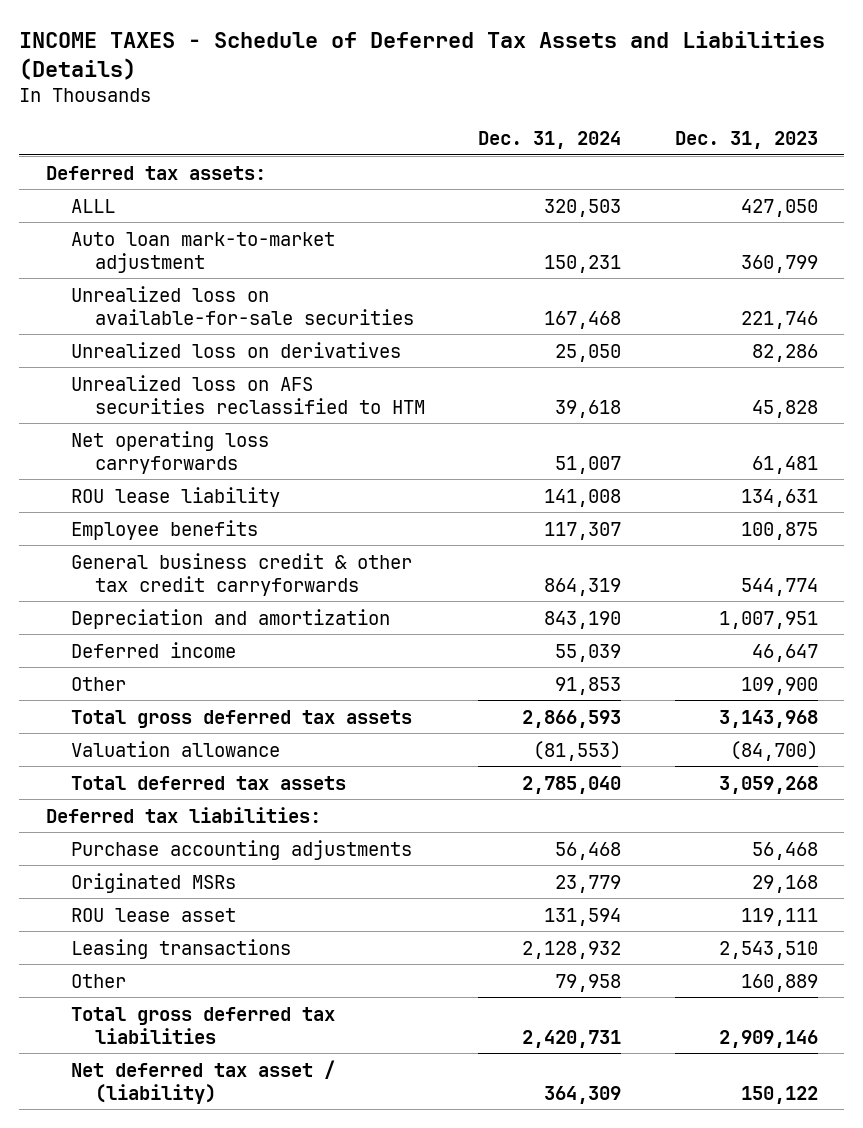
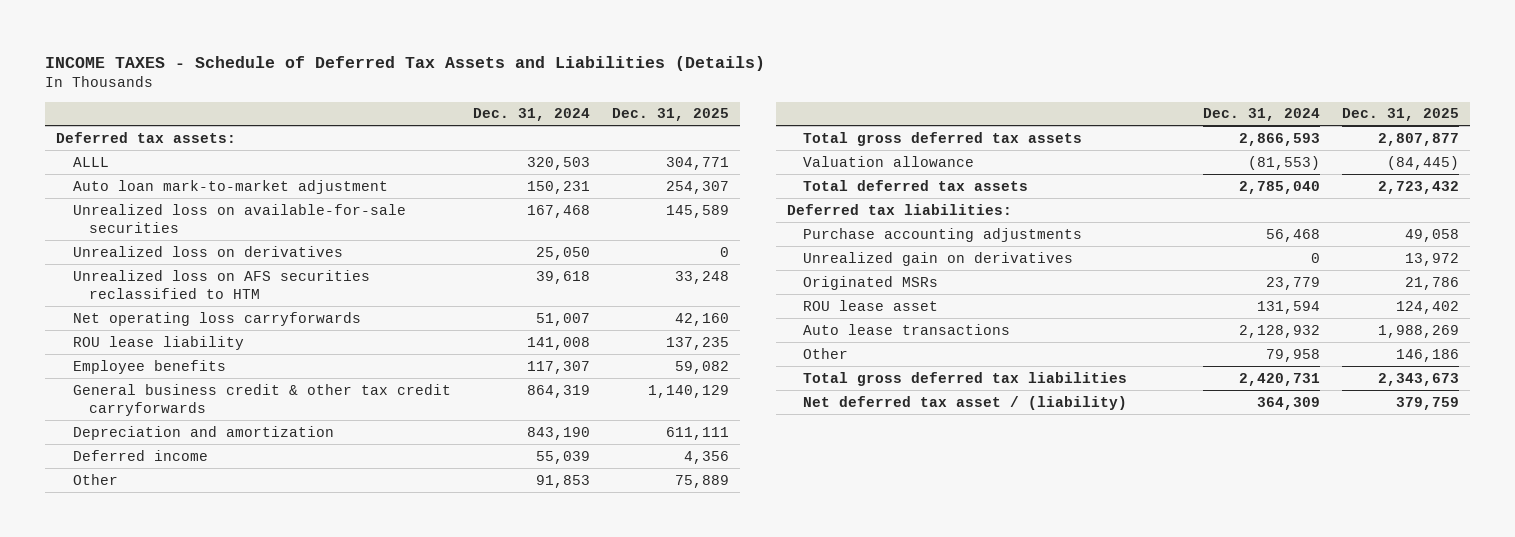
[674,130,818,149] Dec. 31, 2023 -> none
none -> [611,108,729,122] Dec. 31, 2025
none -> [803,251,1074,266] Unrealized gain on derivatives
[70,938,291,959] Leasing transactions -> [803,323,1011,335] Auto lease transactions

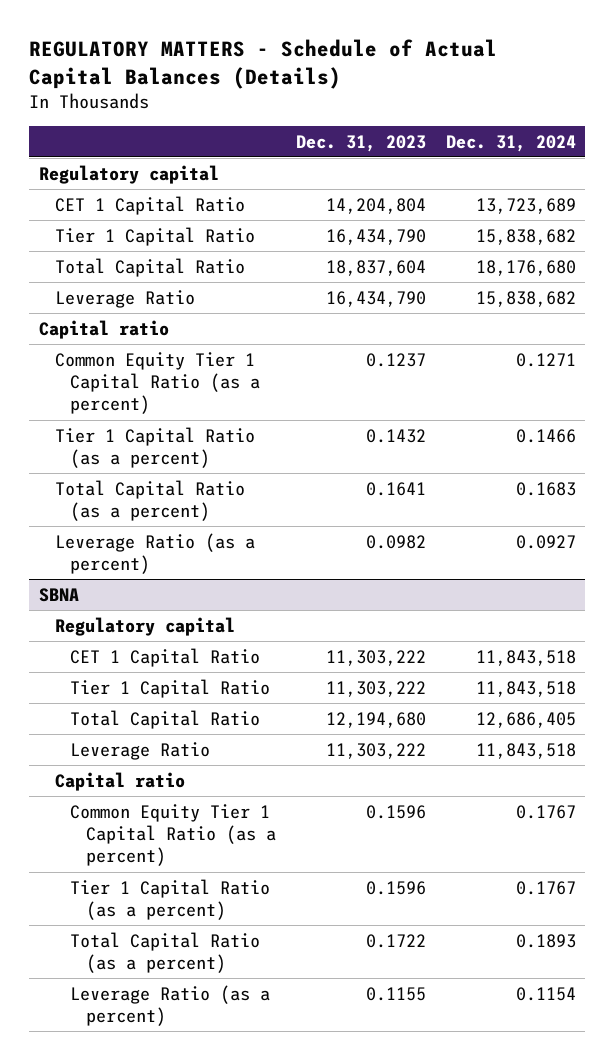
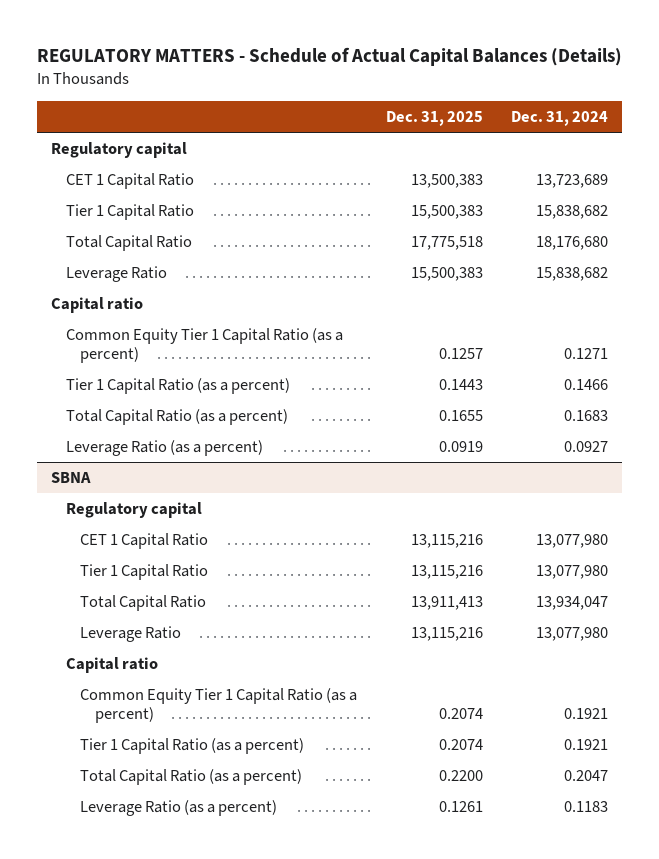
[295,134,426,152] Dec. 31, 2023 -> none
none -> [385,110,483,126] Dec. 31, 2025
[475,649,576,666] 11,843,518 -> [536,534,609,549] 13,077,980
[475,680,576,697] 11,843,518 -> [536,565,609,580] 13,077,980
[475,711,576,728] 12,686,405 -> [536,596,609,611] 13,934,047
[475,742,576,759] 11,843,518 -> [536,627,609,642] 13,077,980
[515,804,576,819] 0.1767 -> [564,707,609,719] 0.1921
[515,880,576,895] 0.1767 -> [564,739,609,751] 0.1921
[515,933,576,948] 0.1893 -> [564,770,609,782] 0.2047
[515,986,576,1001] 0.1154 -> [564,801,609,813] 0.1183

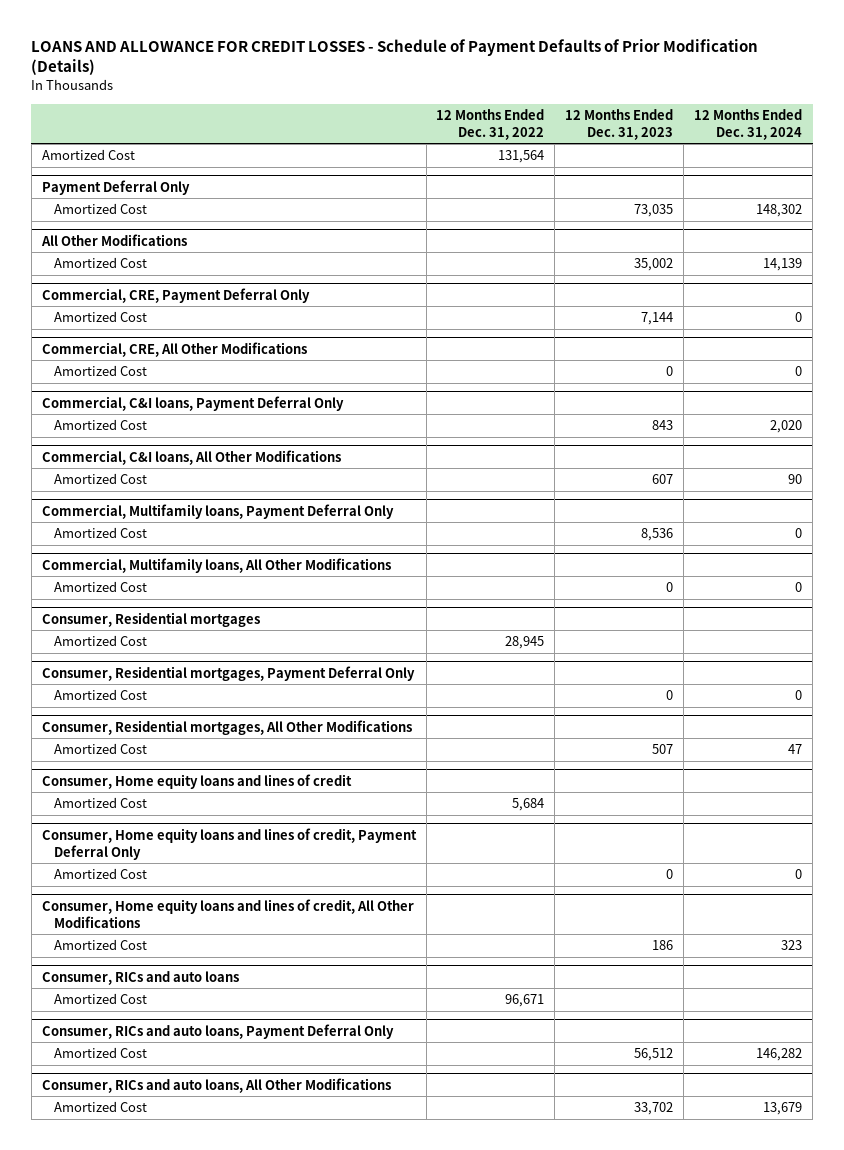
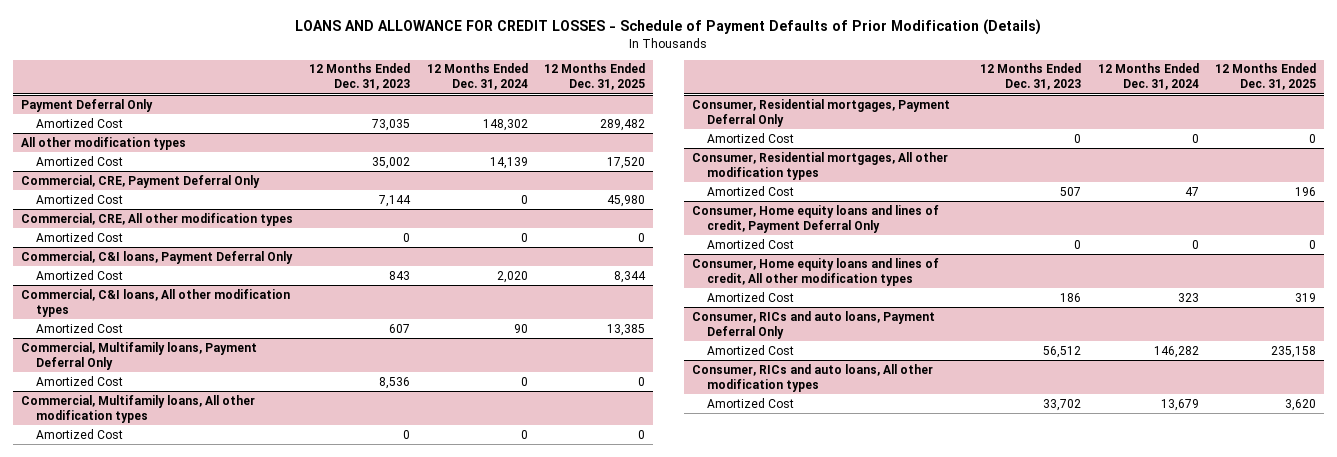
[436,108,545,140] 12 Months Ended Dec. 31, 2022 -> none
none -> [544,63,646,91] 12 Months Ended Dec. 31, 2025
[41,149,135,161] Amortized Cost -> none
[40,233,187,246] All Other Modifications -> [20,136,186,150] All other modification types
[41,341,307,357] Commercial, CRE, All Other Modifications -> [20,212,293,226] Commercial, CRE, All other modification types
[41,449,341,465] Commercial, C&I loans, All Other Modifications -> [20,288,290,317] Commercial, C&I loans, All other modification types
[41,557,391,573] Commercial, Multifamily loans, All Other Modifications -> [20,394,255,423] Commercial, Multifamily loans, All other modification types
[41,611,260,627] Consumer, Residential mortgages -> none
[54,635,148,647] Amortized Cost -> none
[41,719,412,735] Consumer, Residential mortgages, All Other Modifications -> [691,151,948,180] Consumer, Residential mortgages, All other modification types
[41,773,352,789] Consumer, Home equity loans and lines of credit -> none
[54,797,148,809] Amortized Cost -> none
[41,898,414,928] Consumer, Home equity loans and lines of credit, All Other Modifications -> [691,257,939,286] Consumer, Home equity loans and lines of credit, All other modification types
[41,970,239,985] Consumer, RICs and auto loans -> none
[54,993,148,1005] Amortized Cost -> none
[41,1077,391,1093] Consumer, RICs and auto loans, All Other Modifications -> [691,363,933,392] Consumer, RICs and auto loans, All other modification types

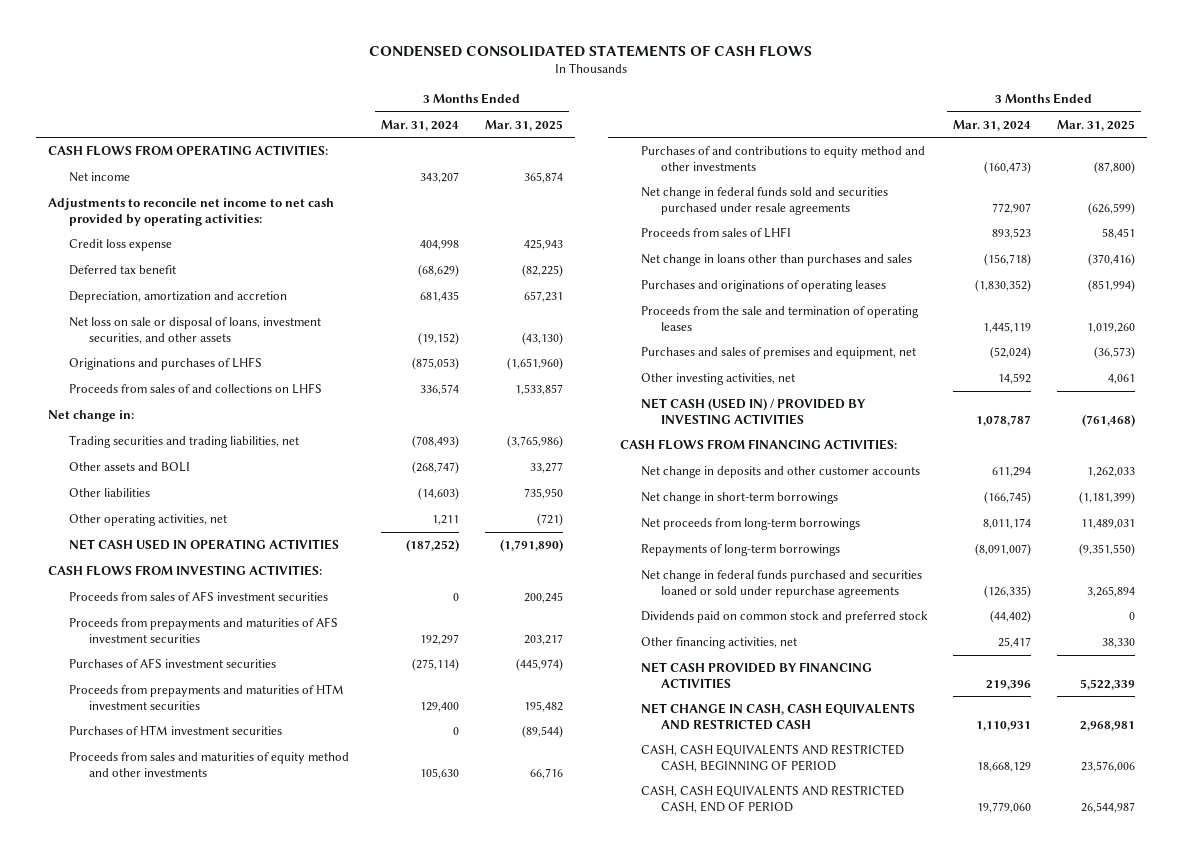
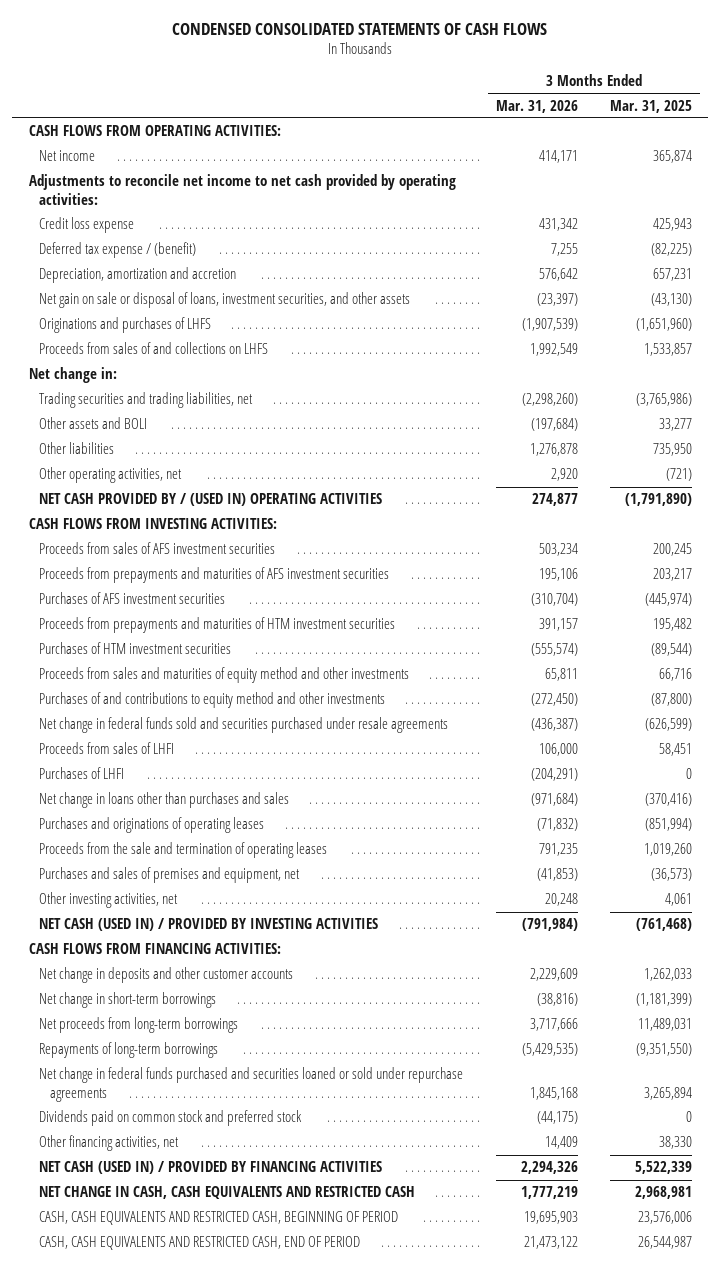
[381,119,460,131] Mar. 31, 2024 -> none
none -> [495,99,578,113] Mar. 31, 2026
[68,265,176,276] Deferred tax benefit -> [39,242,197,259] Deferred tax expense / (benefit)
[68,317,321,344] Net loss on sale or disposal of loans, investment securities, and other assets -> [39,292,411,309] Net gain on sale or disposal of loans, investment securities, and other assets
[68,539,339,551] NET CASH USED IN OPERATING ACTIVITIES -> [39,493,383,507] NET CASH PROVIDED BY / (USED IN) OPERATING ACTIVITIES
none -> [39,767,125,780] Purchases of LHFI
[640,662,872,689] NET CASH PROVIDED BY FINANCING ACTIVITIES -> [39,1161,383,1175] NET CASH (USED IN) / PROVIDED BY FINANCING ACTIVITIES

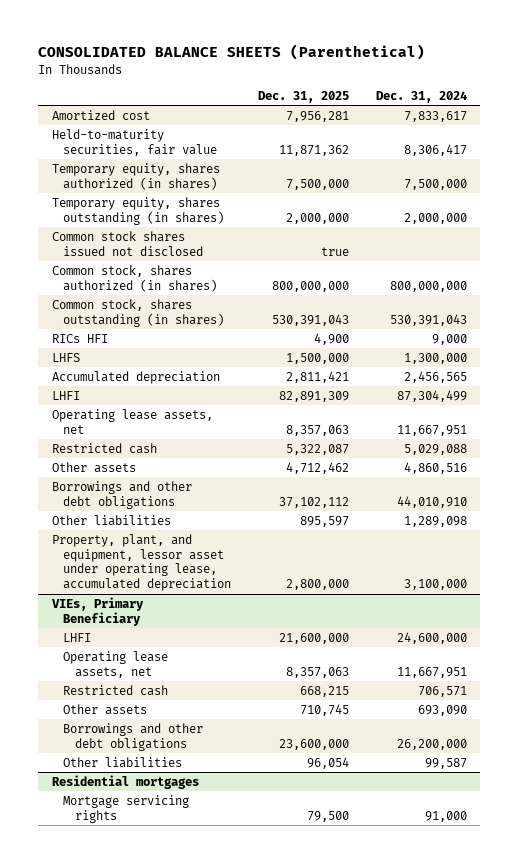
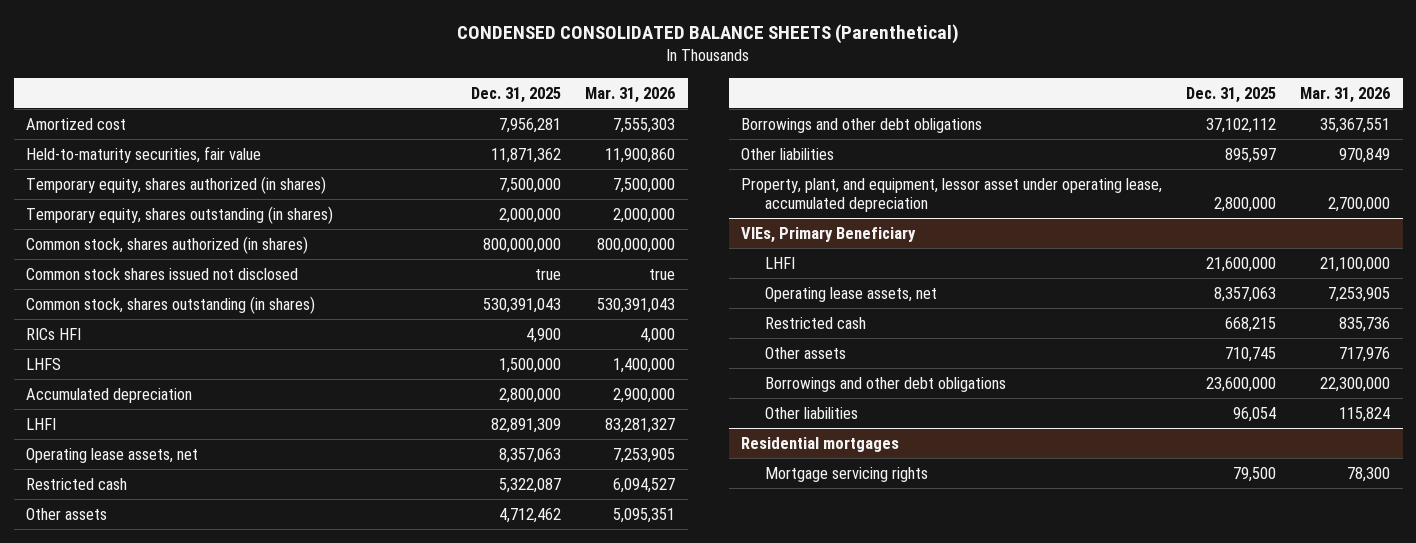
[38,44,426,61] CONSOLIDATED BALANCE SHEETS (Parenthetical) -> [457,24,960,45] CONDENSED CONSOLIDATED BALANCE SHEETS (Parenthetical)
[375,90,467,103] Dec. 31, 2024 -> none
none -> [585,86,676,103] Mar. 31, 2026
[51,230,204,256] Common stock shares issued not disclosed -> [25,267,298,280] Common stock shares issued not disclosed
[285,370,349,383] 2,811,421 -> [499,387,562,403] 2,800,000

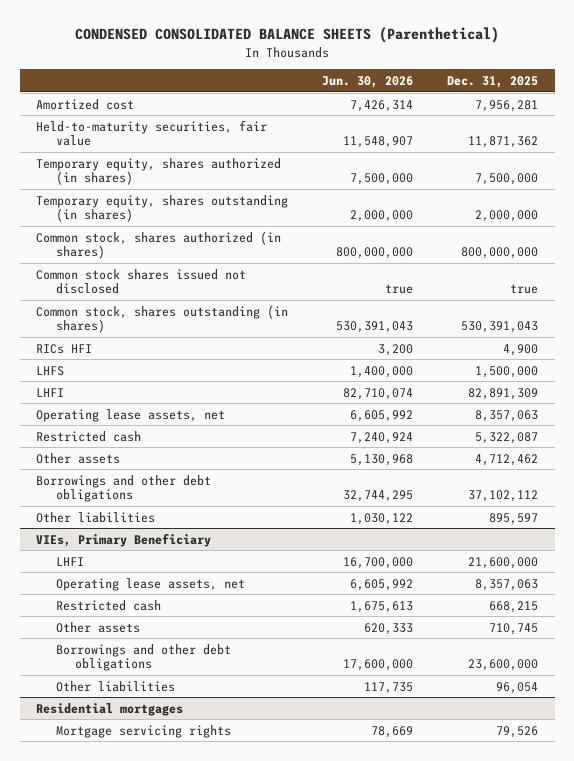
[585,86,676,103] Mar. 31, 2026 -> none
none -> [322,75,414,88] Jun. 30, 2026
[25,387,192,403] Accumulated depreciation -> none
[740,177,1162,212] Property, plant, and equipment, lessor asset under operating lease, accumulated depreciation -> none
[1233,466,1277,482] 79,500 -> [496,725,539,738] 79,526

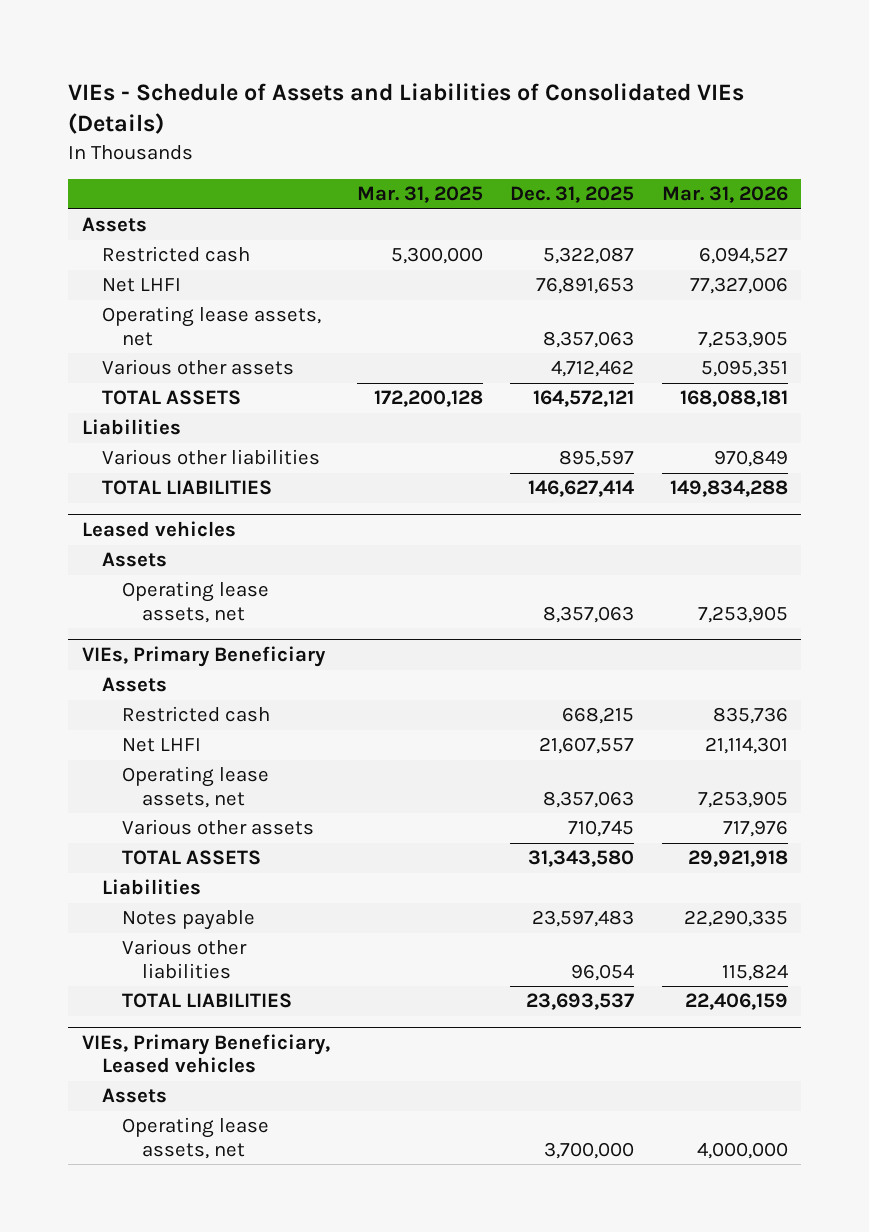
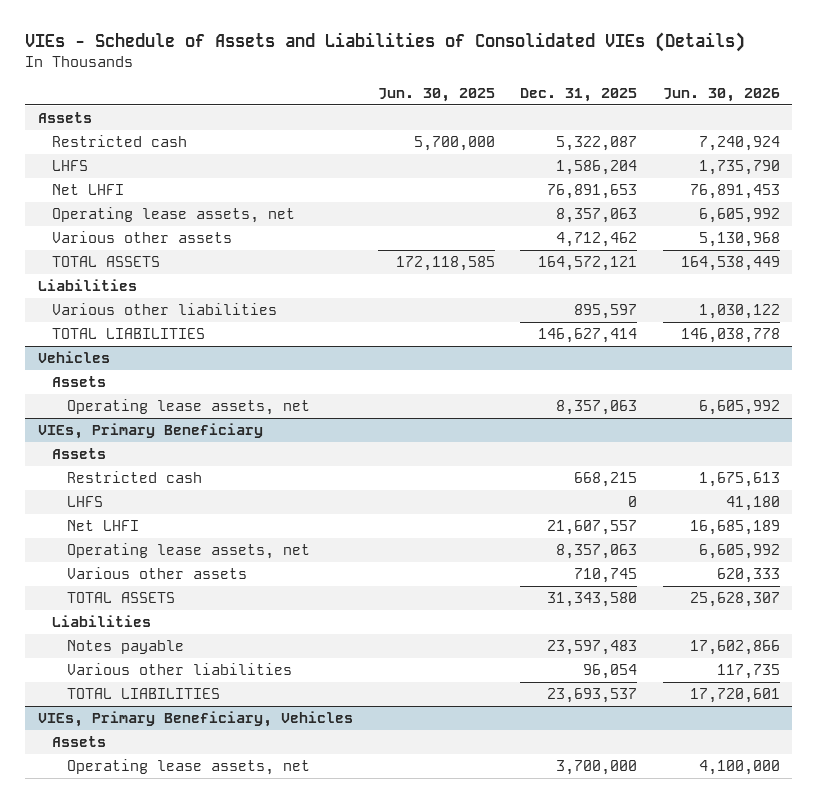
[357,186,484,204] Mar. 31, 2025 -> none
[661,186,788,204] Mar. 31, 2026 -> none
none -> [378,88,496,103] Jun. 30, 2025
none -> [662,88,780,103] Jun. 30, 2026
none -> [52,159,89,171] LHFS
[81,521,236,538] Leased vehicles -> [37,350,110,363] Vehicles
none -> [66,495,103,507] LHFS
[81,1034,330,1074] VIEs, Primary Beneficiary, Leased vehicles -> [37,710,353,727] VIEs, Primary Beneficiary, Vehicles

